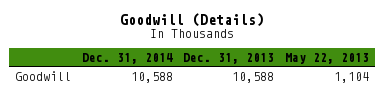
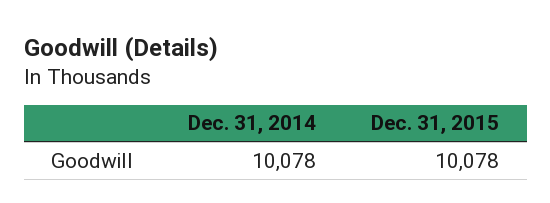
[183,52,275,64] Dec. 31, 2013 -> none
[285,52,370,64] May 22, 2013 -> none
none -> [371,115,500,135] Dec. 31, 2015
[130,71,173,83] 10,588 -> [252,152,317,172] 10,078

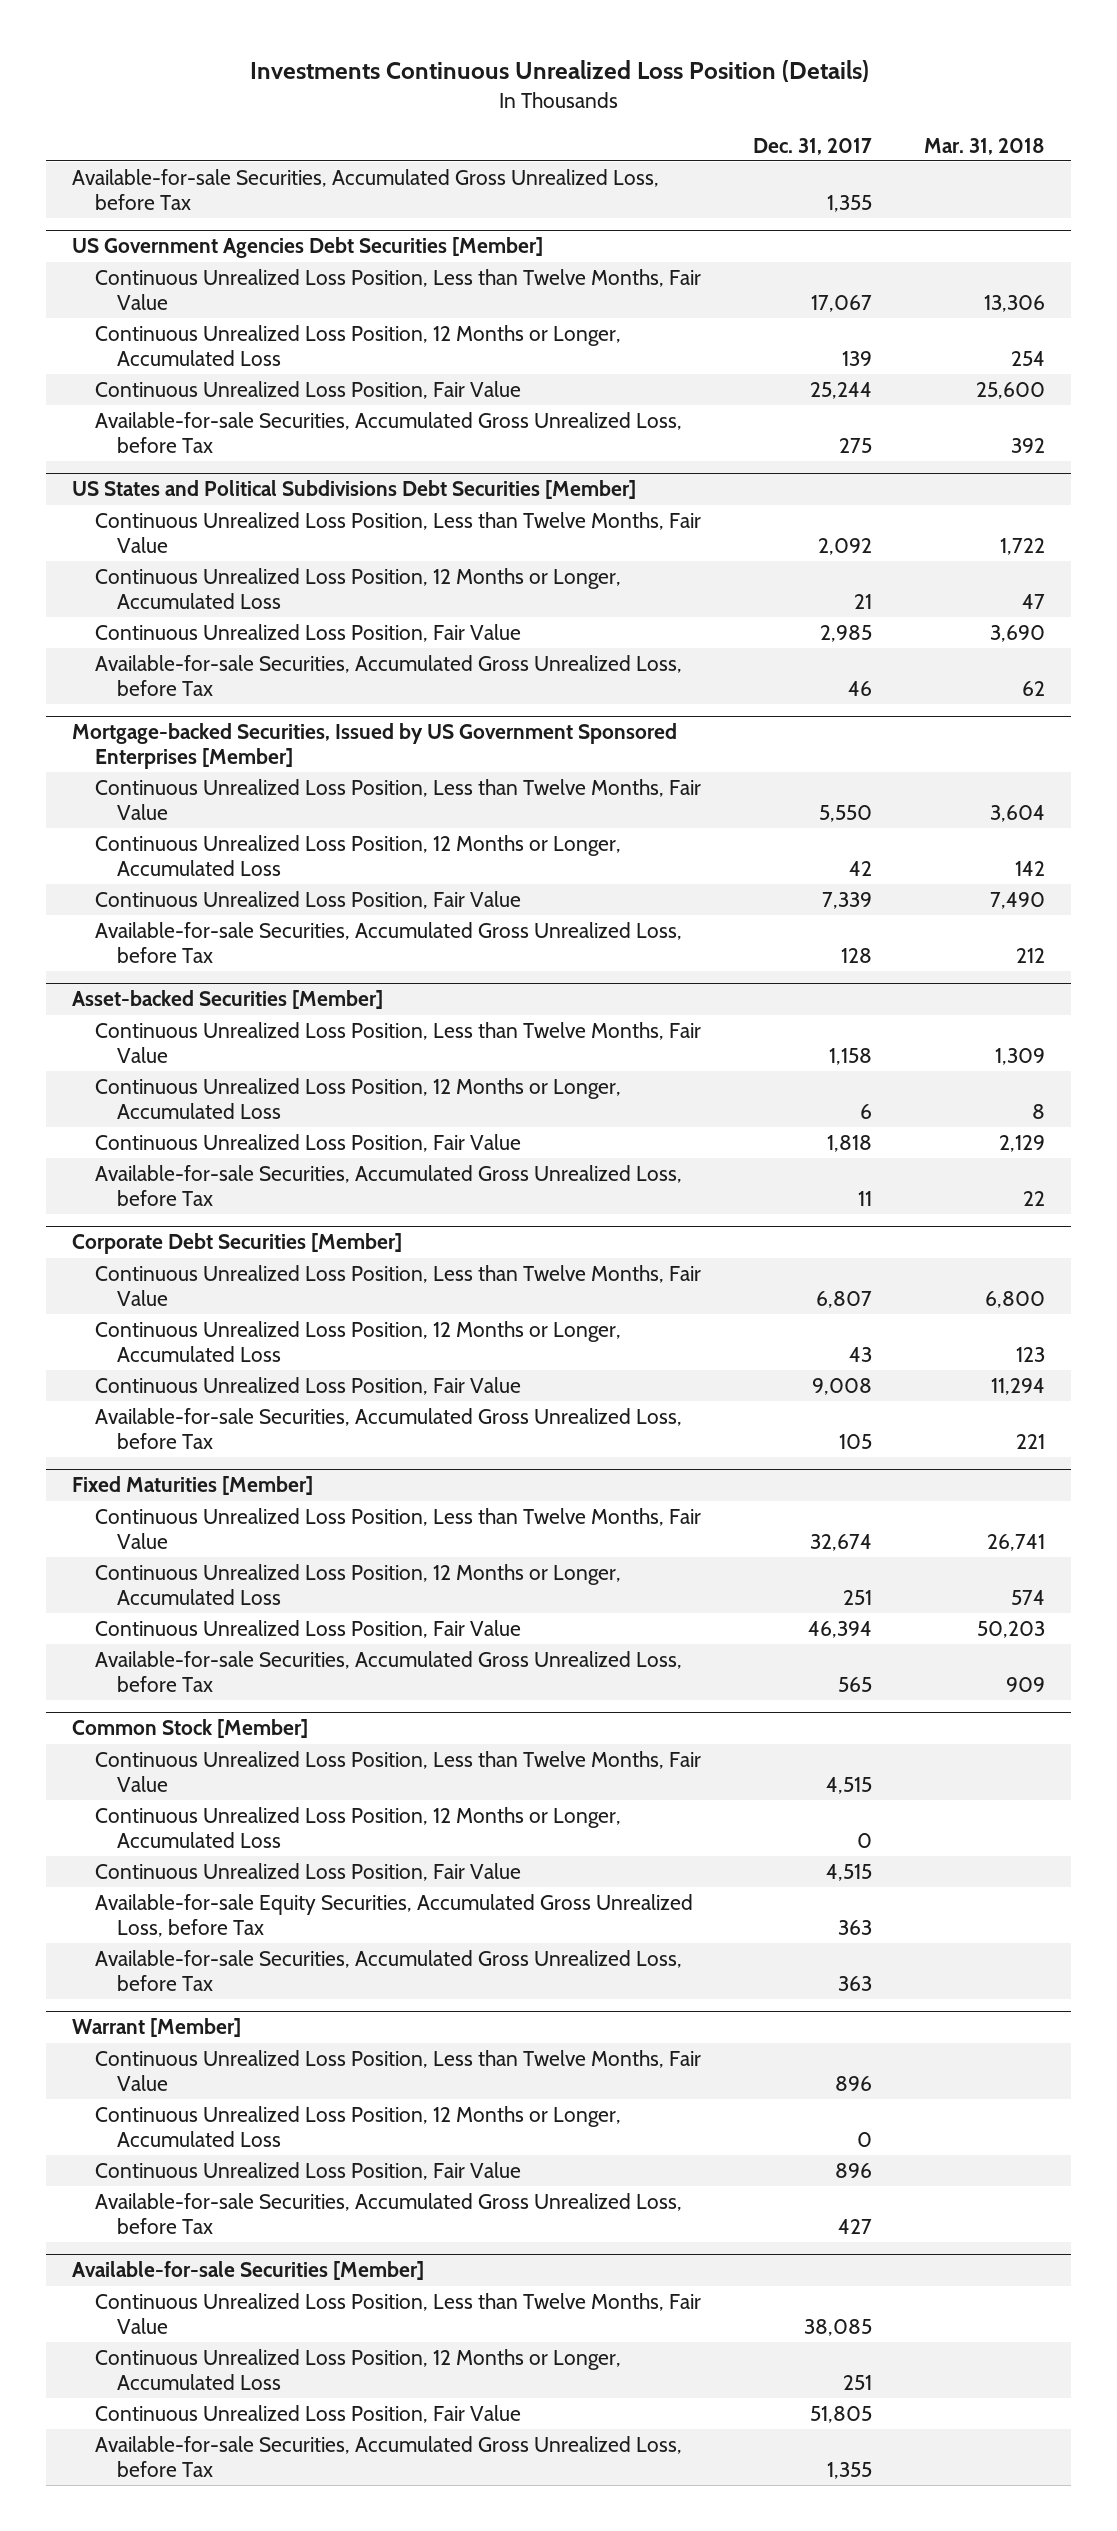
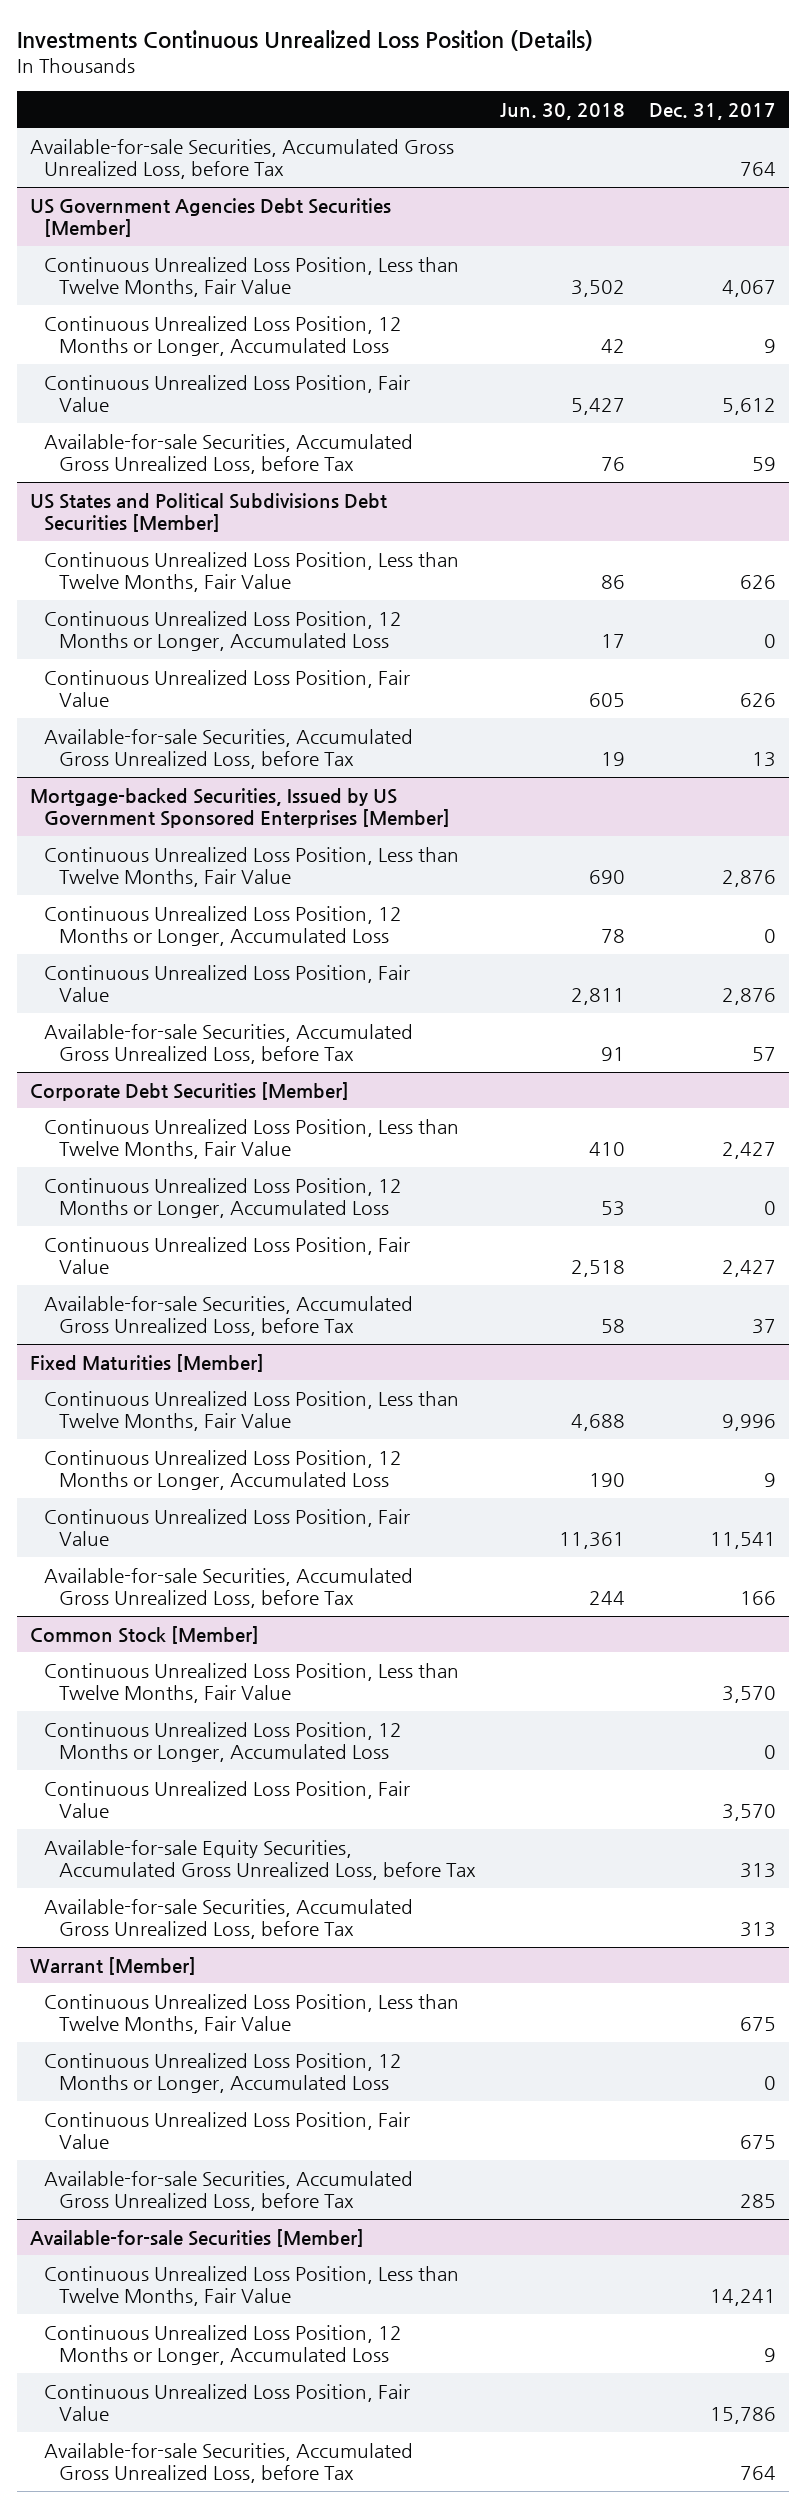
[923,137,1045,155] Mar. 31, 2018 -> none
none -> [499,102,625,120] Jun. 30, 2018
[826,194,872,212] 1,355 -> [740,162,777,177] 764
[810,294,872,312] 17,067 -> [722,280,777,298] 4,067
[841,350,872,366] 139 -> [764,339,777,354] 9
[809,382,872,400] 25,244 -> [722,398,777,416] 5,612
[838,437,872,453] 275 -> [752,457,777,472] 59
[817,537,872,555] 2,092 -> [740,575,777,590] 626
[853,593,872,609] 21 -> [764,634,777,649] 0
[819,625,872,643] 2,985 -> [740,693,777,708] 626
[847,680,872,696] 46 -> [752,752,777,768] 13
[72,990,384,1010] Asset-backed Securities [Member] -> none
[94,1022,701,1063] Continuous Unrealized Loss Position, Less than Twelve Months, Fair Value -> none
[94,1078,621,1119] Continuous Unrealized Loss Position, 12 Months or Longer, Accumulated Loss -> none
[94,1134,521,1153] Continuous Unrealized Loss Position, Fair Value -> none
[94,1165,682,1206] Available-for-sale Securities, Accumulated Gross Unrealized Loss, before Tax -> none
[818,804,872,822] 5,550 -> [722,870,777,888] 2,876
[848,860,872,876] 42 -> [764,929,777,944] 0
[821,892,872,910] 7,339 -> [722,988,777,1006] 2,876
[840,947,872,963] 128 -> [752,1047,777,1062] 57
[815,1290,872,1308] 6,807 -> [722,1142,777,1160] 2,427
[848,1346,872,1362] 43 -> [764,1201,777,1216] 0
[811,1378,872,1396] 9,008 -> [722,1260,777,1278] 2,427
[838,1433,872,1449] 105 -> [752,1319,777,1335] 37
[809,1533,872,1551] 32,674 -> [722,1414,777,1432] 9,996
[842,1589,872,1605] 251 -> [764,1473,777,1488] 9
[807,1621,872,1639] 46,394 -> [710,1532,777,1550] 11,541
[837,1676,872,1692] 565 -> [740,1591,777,1606] 166
[825,1776,872,1794] 4,515 -> [722,1686,777,1704] 3,570
[825,1864,872,1882] 4,515 -> [722,1804,777,1822] 3,570
[837,1919,872,1935] 363 -> [740,1863,777,1879] 313
[837,1975,872,1991] 363 -> [740,1922,777,1938] 313
[834,2075,872,2091] 896 -> [740,2017,777,2032] 675
[834,2163,872,2179] 896 -> [740,2135,777,2150] 675
[837,2218,872,2234] 427 -> [740,2194,777,2209] 285
[803,2318,872,2336] 38,085 -> [710,2289,777,2307] 14,241
[842,2374,872,2390] 251 -> [764,2348,777,2363] 9
[809,2406,872,2424] 51,805 -> [710,2407,777,2425] 15,786
[826,2461,872,2479] 1,355 -> [740,2466,777,2481] 764

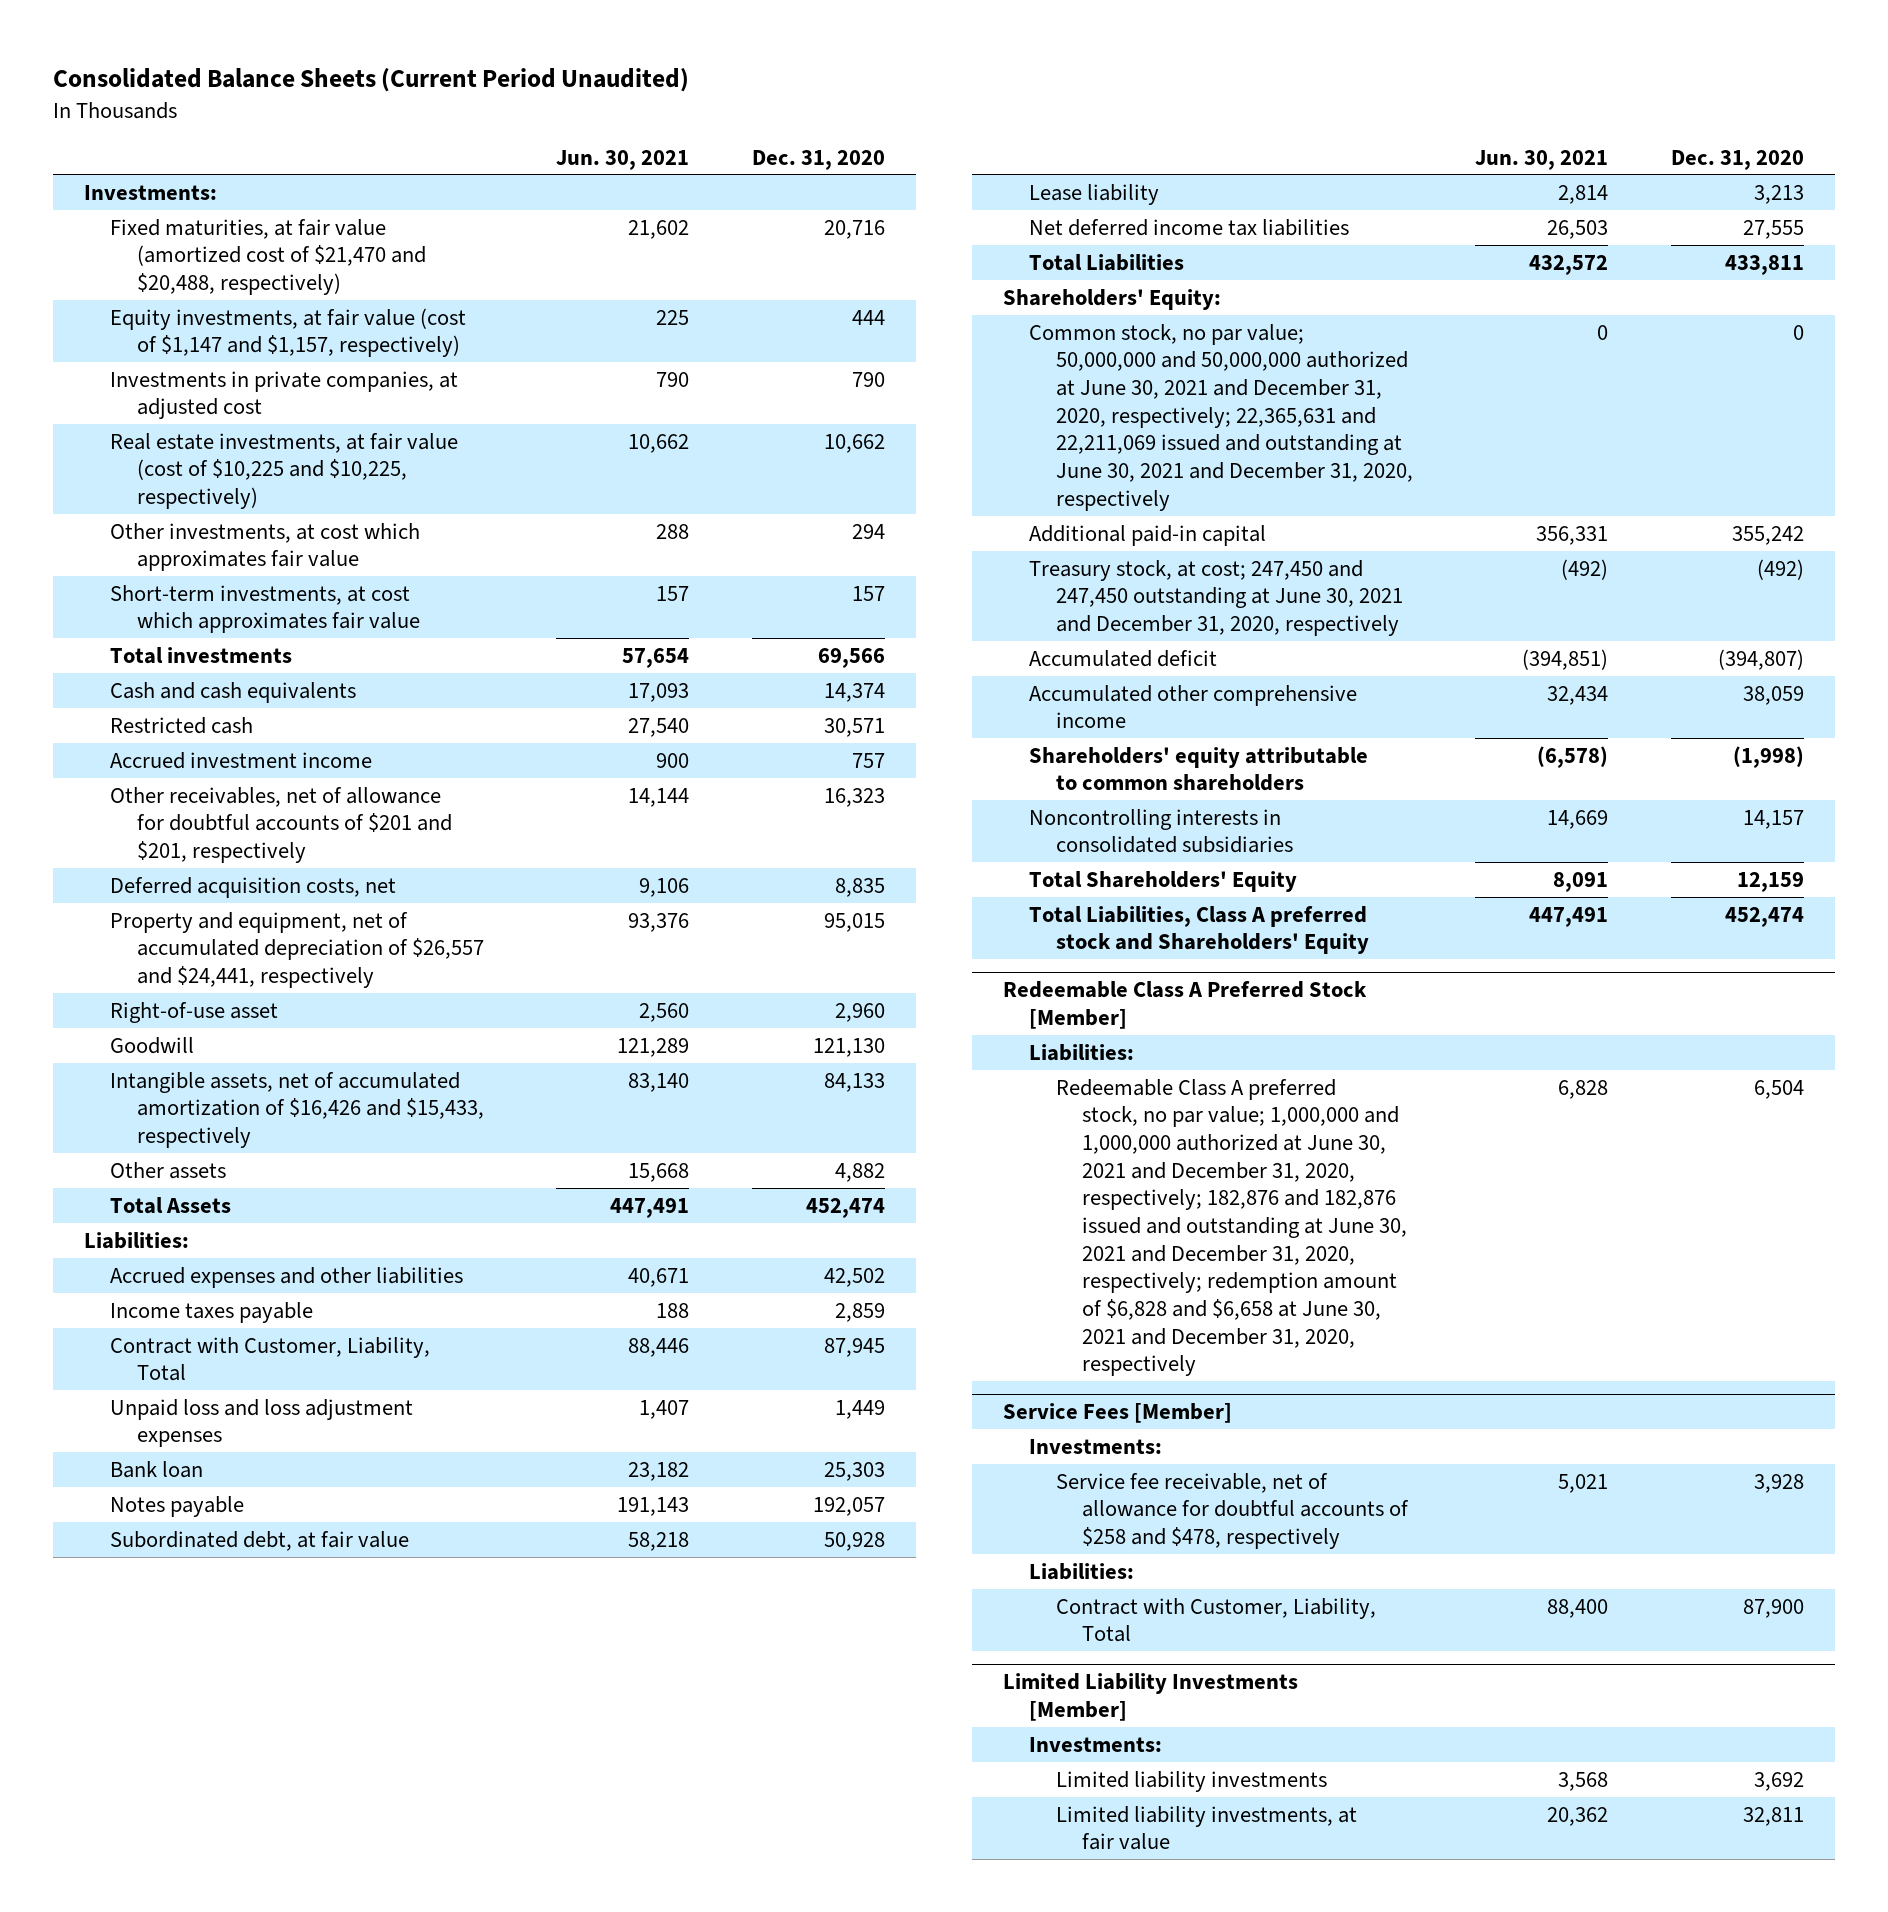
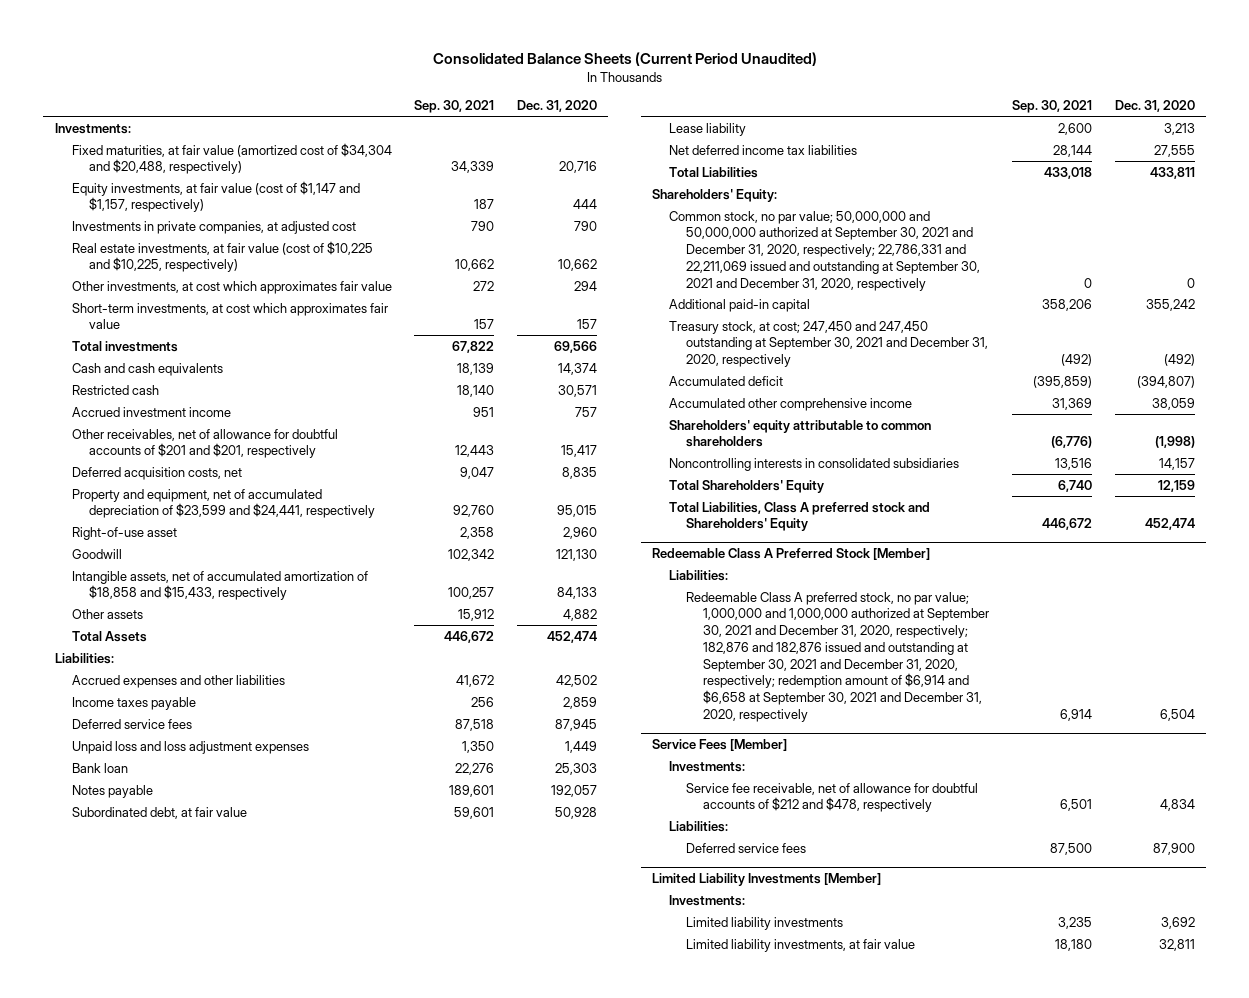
[556,149,690,170] Jun. 30, 2021 -> none
none -> [414,100,495,114] Sep. 30, 2021
[110,218,426,295] Fixed maturities, at fair value (amortized cost of $21,470 and $20,488, respectively) -> [71,142,392,175] Fixed maturities, at fair value (amortized cost of $34,304 and $20,488, respectively)
[823,787,885,807] 16,323 -> [560,445,597,458] 15,417
[110,911,484,988] Property and equipment, net of accumulated depreciation of $26,557 and $24,441, respectively -> [71,488,375,519] Property and equipment, net of accumulated depreciation of $23,599 and $24,441, respectively
[110,1071,484,1148] Intangible assets, net of accumulated amortization of $16,426 and $15,433, respectively -> [71,570,368,601] Intangible assets, net of accumulated amortization of $18,858 and $15,433, respectively
[110,1336,431,1382] Contract with Customer, Liability, Total -> [71,718,192,729] Deferred service fees
[1029,323,1413,511] Common stock, no par value; 50,000,000 and 50,000,000 authorized at June 30, 2021 and December 31, 2020, respectively; 22,365,631 and 22,211,069 issued and outstanding at June 30, 2021 and December 31, 2020, respectively -> [669,210,981,291] Common stock, no par value; 50,000,000 and 50,000,000 authorized at September 30, 2021 and December 31, 2020, respectively; 22,786,331 and 22,211,069 issued and outstanding at September 30, 2021 and December 31, 2020, respectively
[1029,559,1403,636] Treasury stock, at cost; 247,450 and 247,450 outstanding at June 30, 2021 and December 31, 2020, respectively -> [669,320,989,368] Treasury stock, at cost; 247,450 and 247,450 outstanding at September 30, 2021 and December 31, 2020, respectively
[1055,1078,1407,1377] Redeemable Class A preferred stock, no par value; 1,000,000 and 1,000,000 authorized at June 30, 2021 and December 31, 2020, respectively; 182,876 and 182,876 issued and outstanding at June 30, 2021 and December 31, 2020, respectively; redemption amount of $6,828 and $6,658 at June 30, 2021 and December 31, 2020, respectively -> [686,591,990,722] Redeemable Class A preferred stock, no par value; 1,000,000 and 1,000,000 authorized at September 30, 2021 and December 31, 2020, respectively; 182,876 and 182,876 issued and outstanding at September 30, 2021 and December 31, 2020, respectively; redemption amount of $6,914 and $6,658 at September 30, 2021 and December 31, 2020, respectively
[1055,1472,1409,1549] Service fee receivable, net of allowance for doubtful accounts of $258 and $478, respectively -> [686,782,979,813] Service fee receivable, net of allowance for doubtful accounts of $212 and $478, respectively
[1753,1473,1804,1493] 3,928 -> [1159,799,1195,812] 4,834
[1055,1597,1376,1643] Contract with Customer, Liability, Total -> [686,842,807,853] Deferred service fees

